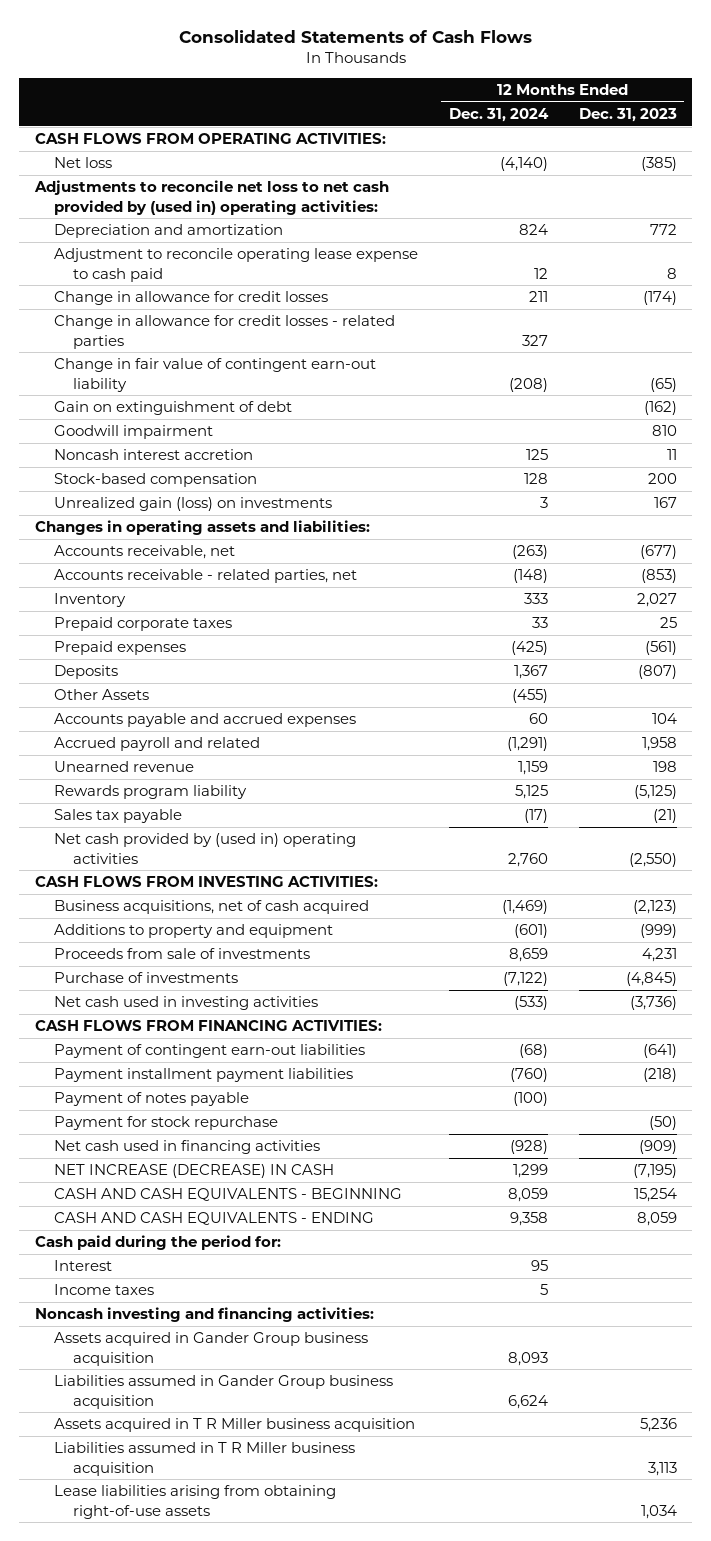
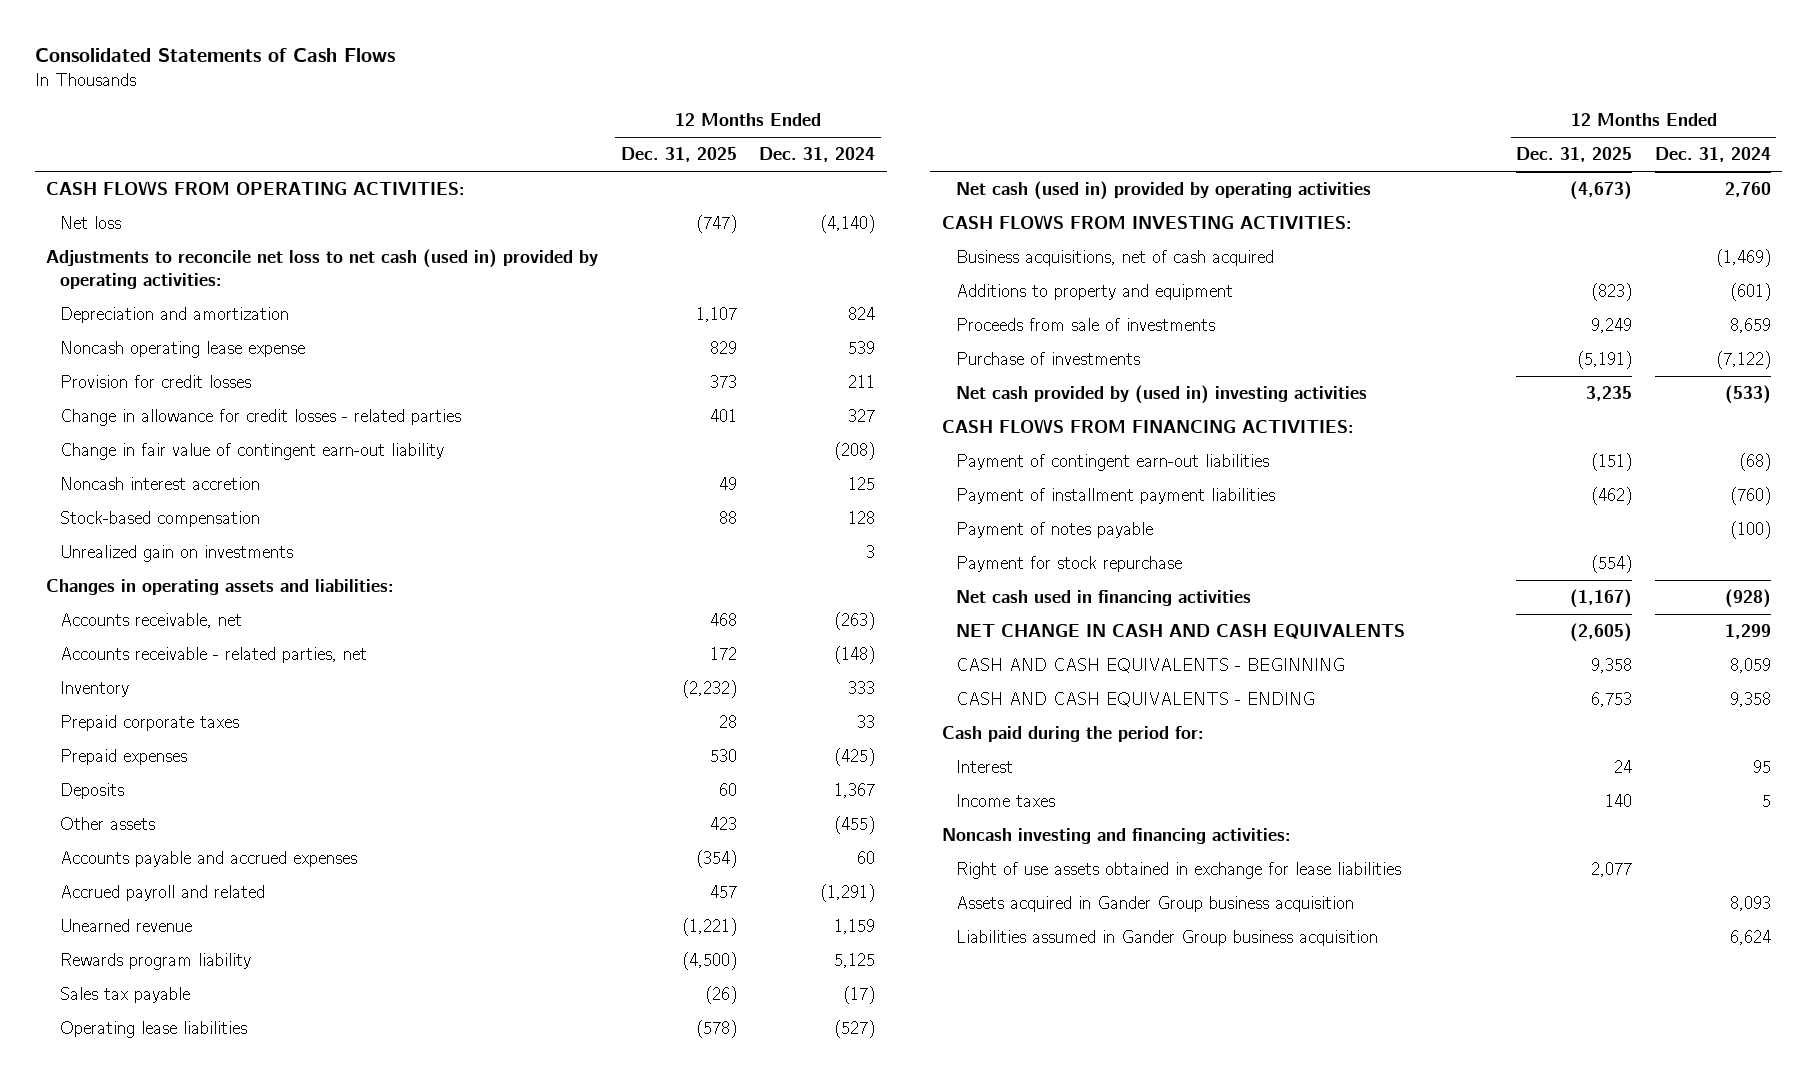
[578,108,677,123] Dec. 31, 2023 -> none
none -> [620,147,737,163] Dec. 31, 2025
[33,180,389,215] Adjustments to reconcile net loss to net cash provided by (used in) operating activities: -> [46,249,599,289] Adjustments to reconcile net loss to net cash (used in) provided by operating activities:
[53,248,418,282] Adjustment to reconcile operating lease expense to cash paid -> [60,341,306,359] Noncash operating lease expense
[533,267,548,279] 12 -> [848,341,876,355] 539
[53,291,328,306] Change in allowance for credit losses -> [60,375,252,389] Provision for credit losses
[53,401,292,416] Gain on extinguishment of debt -> none
[53,425,213,440] Goodwill impairment -> none
[53,497,332,512] Unrealized gain (loss) on investments -> [60,545,294,563] Unrealized gain on investments
[53,689,149,701] Other Assets -> [60,817,156,831] Other assets
none -> [60,1021,248,1039] Operating lease liabilities
[53,833,356,864] Net cash provided by (used in) operating activities -> [955,181,1371,201] Net cash (used in) provided by operating activities
[53,996,318,1011] Net cash used in investing activities -> [955,385,1367,405] Net cash provided by (used in) investing activities
[53,1068,353,1083] Payment installment payment liabilities -> [955,488,1275,505] Payment of installment payment liabilities
[53,1164,334,1179] NET INCREASE (DECREASE) IN CASH -> [955,624,1405,640] NET CHANGE IN CASH AND CASH EQUIVALENTS
none -> [955,862,1401,880] Right of use assets obtained in exchange for lease liabilities
[53,1418,415,1433] Assets acquired in T R Miller business acquisition -> none
[53,1442,355,1476] Liabilities assumed in T R Miller business acquisition -> none
[53,1485,336,1519] Lease liabilities arising from obtaining right-of-use assets -> none

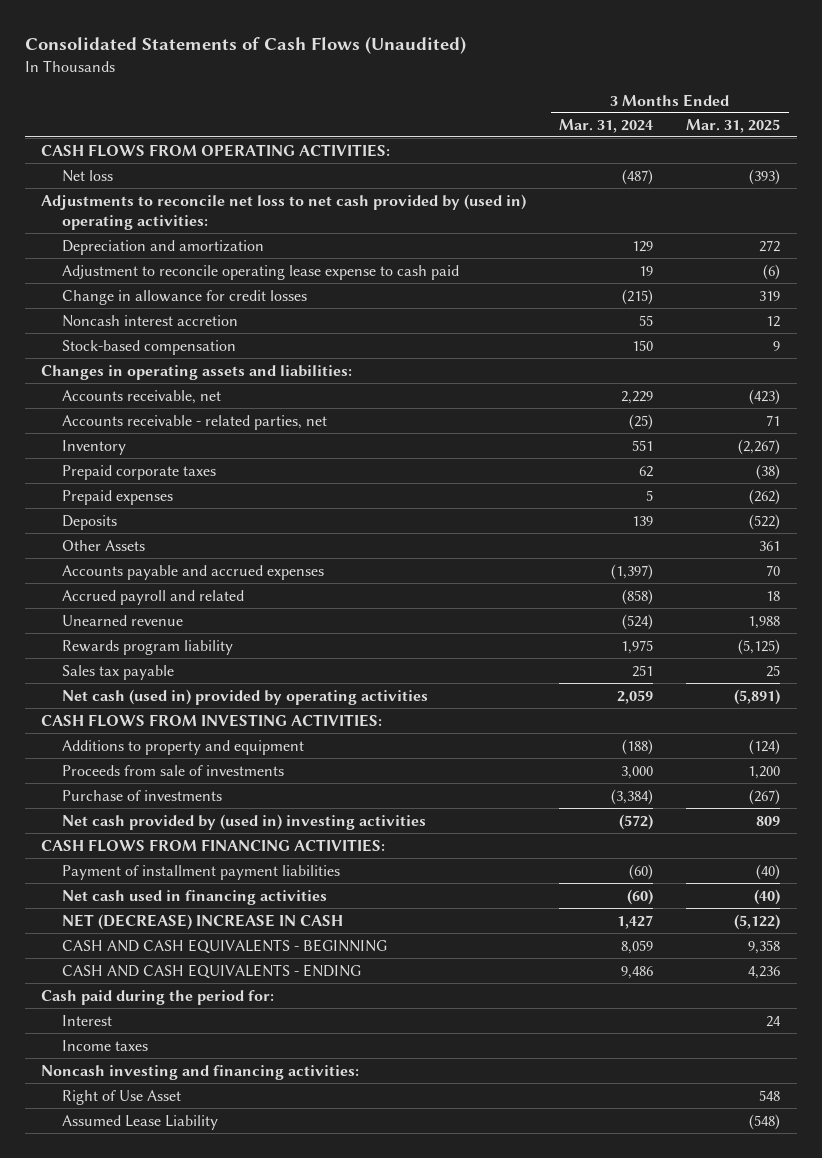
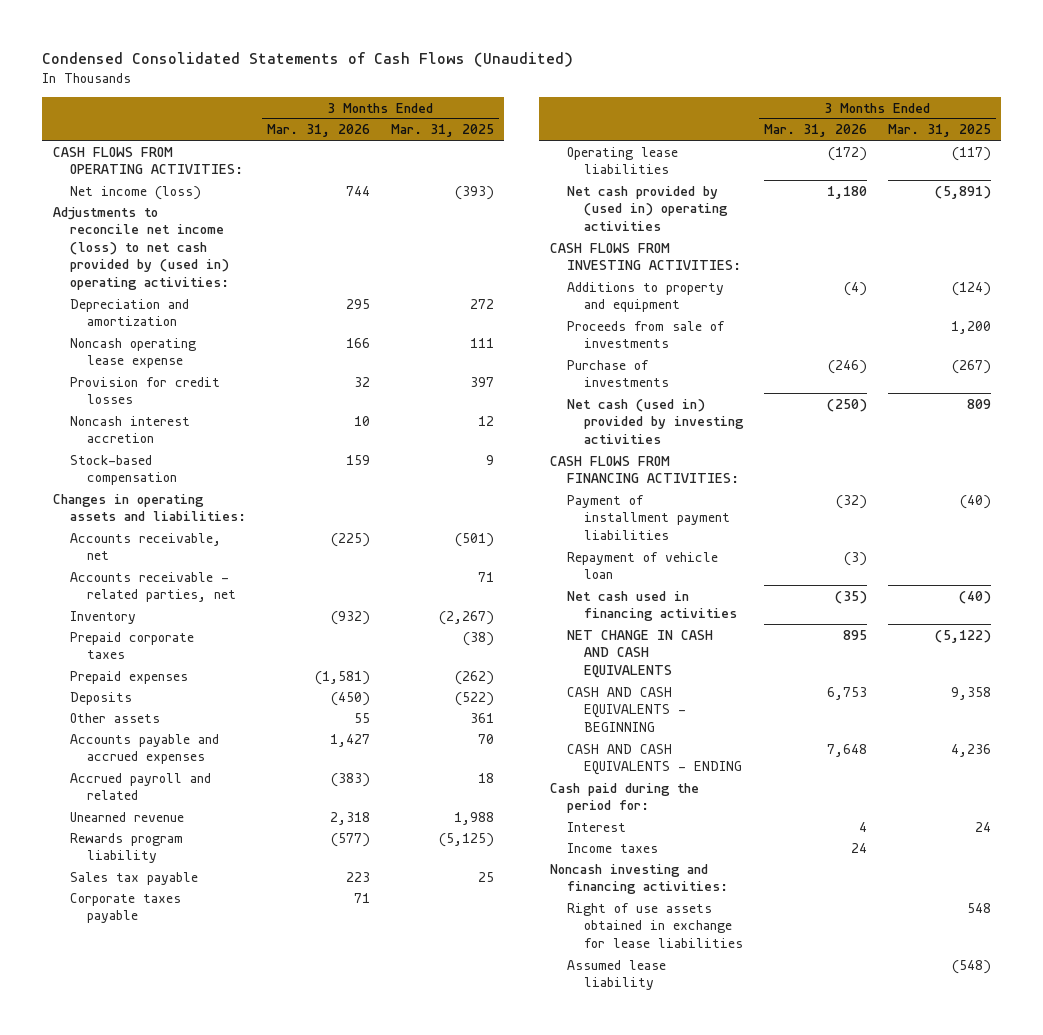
[24,35,466,54] Consolidated Statements of Cash Flows (Unaudited) -> [42,52,574,68] Condensed Consolidated Statements of Cash Flows (Unaudited)
[559,119,654,134] Mar. 31, 2024 -> none
none -> [266,124,370,138] Mar. 31, 2026
[62,169,114,182] Net loss -> [69,185,201,200] Net income (loss)
[41,193,527,230] Adjustments to reconcile net loss to net cash provided by (used in) operating activities: -> [52,206,229,291] Adjustments to reconcile net income (loss) to net cash provided by (used in) operating activities:
[62,264,460,280] Adjustment to reconcile operating lease expense to cash paid -> none
[62,289,308,305] Change in allowance for credit losses -> none
none -> [69,337,196,369] Noncash operating lease expense
none -> [69,376,220,405] Provision for credit losses
[749,388,781,405] (423) -> [454,532,494,547] (501)
[62,539,146,551] Other Assets -> [69,712,160,723] Other assets
none -> [69,892,181,924] Corporate taxes payable
none -> [566,146,678,175] Operating lease liabilities
[62,688,429,705] Net cash (used in) provided by operating activities -> [566,185,729,231] Net cash provided by (used in) operating activities
[62,813,427,830] Net cash provided by (used in) investing activities -> [566,398,745,444] Net cash (used in) provided by investing activities
none -> [566,551,718,580] Repayment of vehicle loan
[62,913,344,930] NET (DECREASE) INCREASE IN CASH -> [566,629,713,678] NET CHANGE IN CASH AND CASH EQUIVALENTS
[62,1089,182,1105] Right of Use Asset -> [566,902,744,948] Right of use assets obtained in exchange for lease liabilities
[62,1114,219,1130] Assumed Lease Liability -> [566,959,666,991] Assumed lease liability

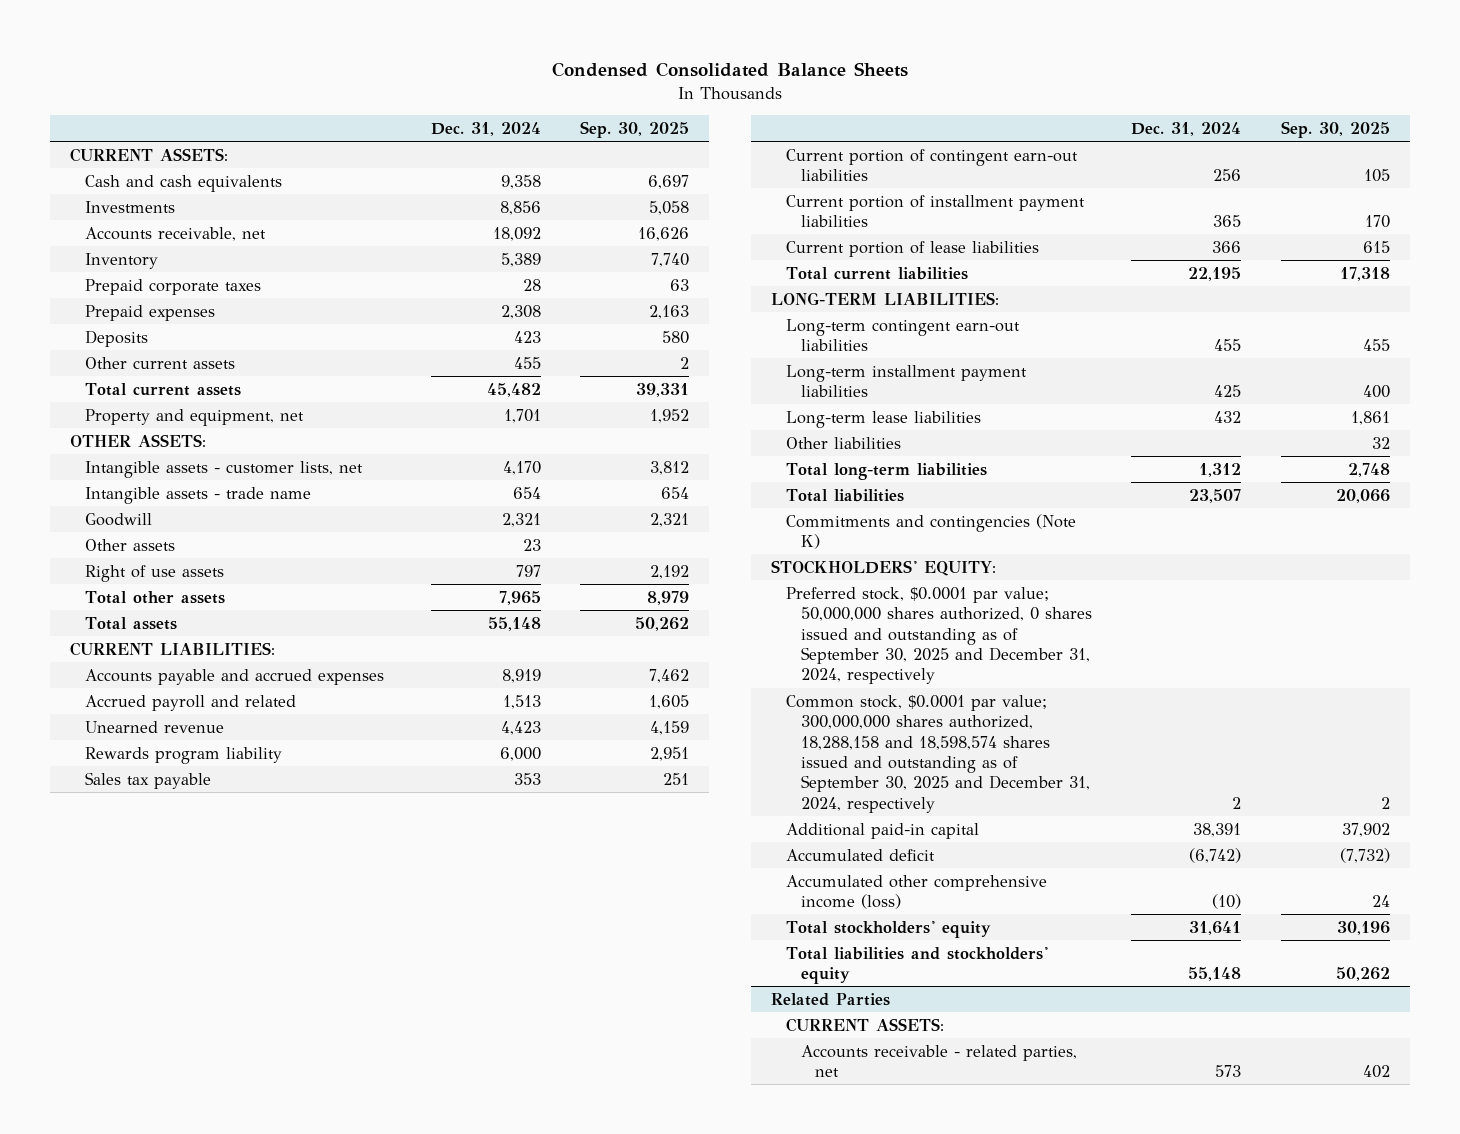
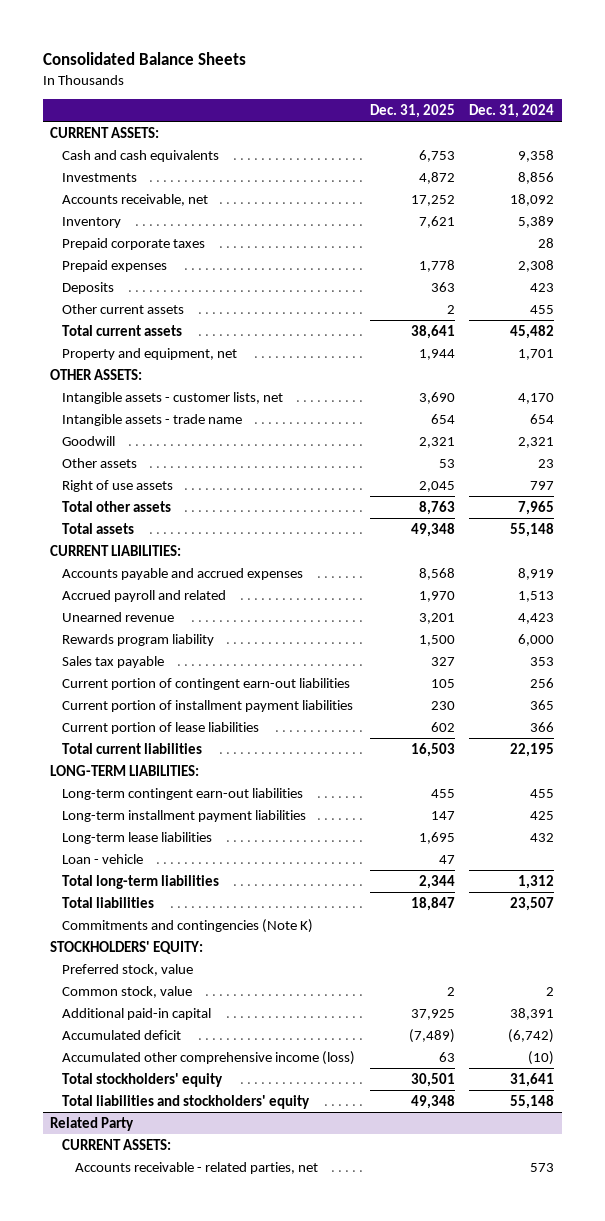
[551,62,908,78] Condensed Consolidated Balance Sheets -> [43,52,247,66] Consolidated Balance Sheets
[580,120,690,138] Sep. 30, 2025 -> none
none -> [369,104,455,119] Dec. 31, 2025
[785,436,901,449] Other liabilities -> none
none -> [62,853,144,864] Loan - vehicle
[785,586,1092,685] Preferred stock, $0.0001 par value; 50,000,000 shares authorized, 0 shares issued and outstanding as of September 30, 2025 and December 31, 2024, respectively -> [62,963,194,976] Preferred stock, value
[785,694,1090,813] Common stock, $0.0001 par value; 300,000,000 shares authorized, 18,288,158 and 18,598,574 shares issued and outstanding as of September 30, 2025 and December 31, 2024, respectively -> [62,985,193,998] Common stock, value
[770,992,890,1006] Related Parties -> [50,1116,135,1131] Related Party

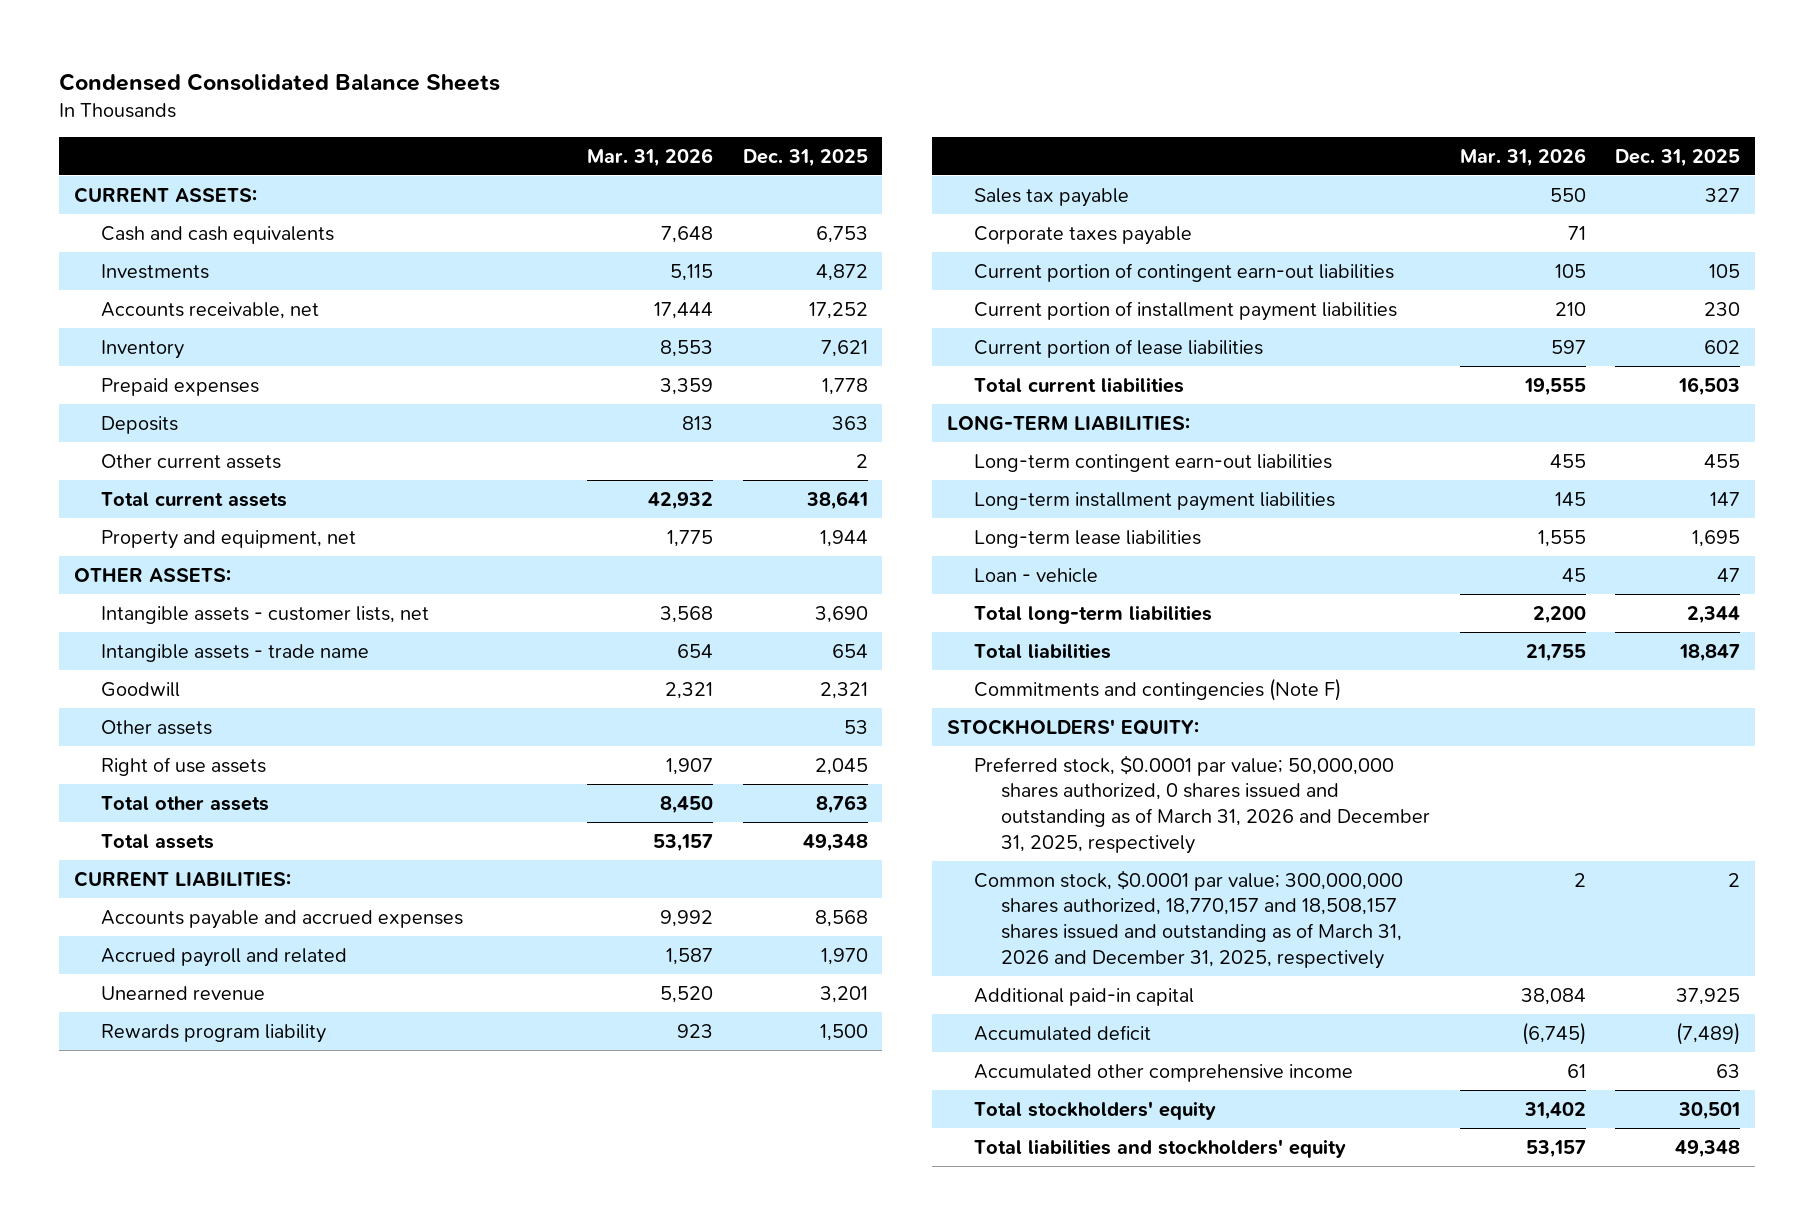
[43,52,247,66] Consolidated Balance Sheets -> [59,73,501,92] Condensed Consolidated Balance Sheets
[469,104,555,119] Dec. 31, 2024 -> none
none -> [587,147,714,167] Mar. 31, 2026
[62,237,206,250] Prepaid corporate taxes -> none
none -> [974,225,1193,245] Corporate taxes payable
[62,918,314,933] Commitments and contingencies (Note K) -> [974,677,1342,701] Commitments and contingencies (Note F)
[62,963,194,976] Preferred stock, value -> [974,754,1431,854] Preferred stock, $0.0001 par value; 50,000,000 shares authorized, 0 shares issued and outstanding as of March 31, 2026 and December 31, 2025, respectively
[62,985,193,998] Common stock, value -> [974,869,1404,969] Common stock, $0.0001 par value; 300,000,000 shares authorized, 18,770,157 and 18,508,157 shares issued and outstanding as of March 31, 2026 and December 31, 2025, respectively
[62,1050,356,1065] Accumulated other comprehensive income (loss) -> [974,1063,1354,1082] Accumulated other comprehensive income
[50,1116,135,1131] Related Party -> none
[62,1138,172,1150] CURRENT ASSETS: -> none
[74,1161,318,1174] Accounts receivable - related parties, net -> none

